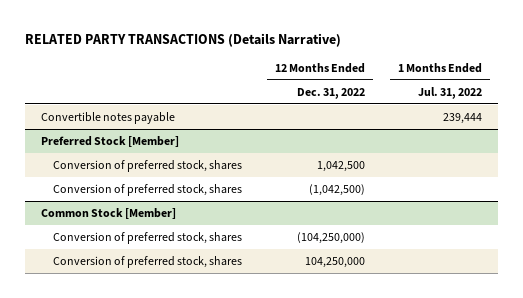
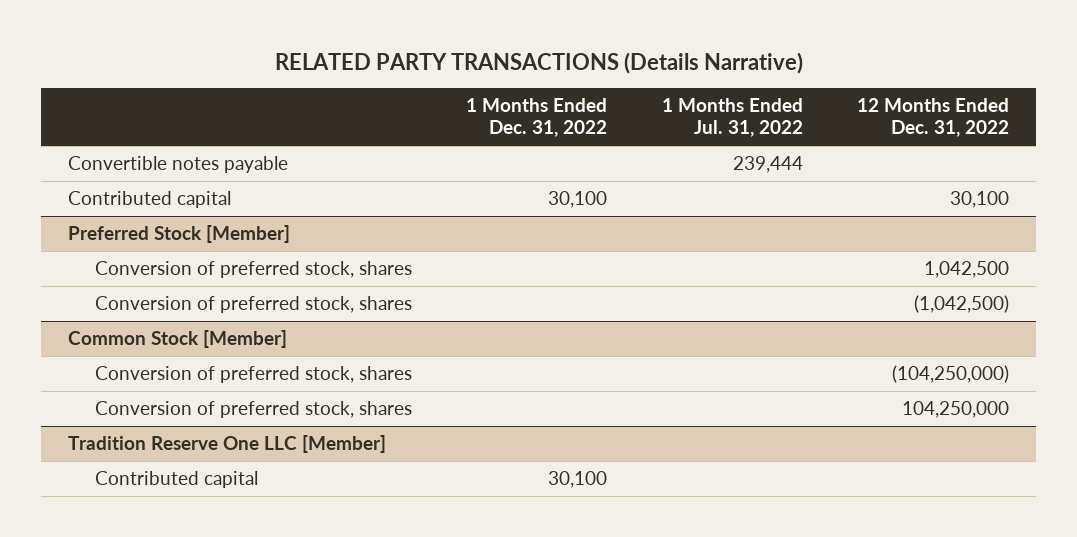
none -> [466,98,608,138] 1 Months Ended Dec. 31, 2022
none -> [68,191,232,209] Contributed capital
none -> [68,435,387,454] Tradition Reserve One LLC [Member]
none -> [94,471,258,489] Contributed capital

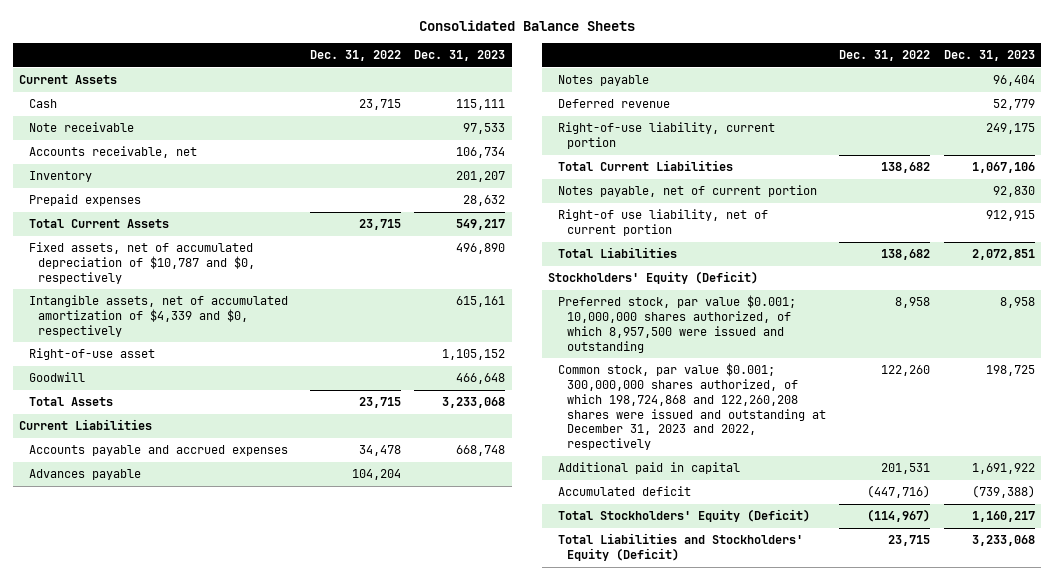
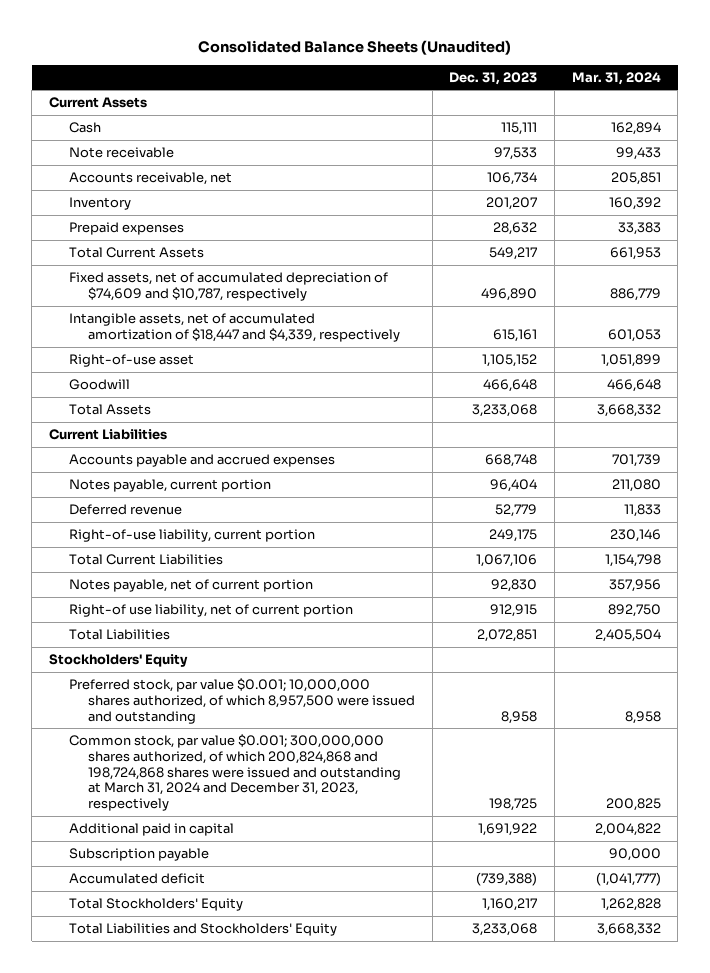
[418,20,635,32] Consolidated Balance Sheets -> [197,39,511,55] Consolidated Balance Sheets (Unaudited)
[310,50,402,62] Dec. 31, 2022 -> none
none -> [571,71,661,85] Mar. 31, 2024
[28,242,255,284] Fixed assets, net of accumulated depreciation of $10,787 and $0, respectively -> [68,272,388,301] Fixed assets, net of accumulated depreciation of $74,609 and $10,787, respectively
[28,295,288,337] Intangible assets, net of accumulated amortization of $4,339 and $0, respectively -> [68,313,401,342] Intangible assets, net of accumulated amortization of $18,447 and $4,339, respectively
[28,469,141,481] Advances payable -> none
[557,75,649,87] Notes payable -> [68,479,271,493] Notes payable, current portion
[548,271,759,285] Stockholders' Equity (Deficit) -> [49,654,189,668] Stockholders' Equity
[557,363,827,451] Common stock, par value $0.001; 300,000,000 shares authorized, of which 198,724,868 and 122,260,208 shares were issued and outstanding at December 31, 2023 and 2022, respectively -> [68,734,402,812] Common stock, par value $0.001; 300,000,000 shares authorized, of which 200,824,868 and 198,724,868 shares were issued and outstanding at March 31, 2024 and December 31, 2023, respectively
none -> [68,848,209,862] Subscription payable
[557,509,810,523] Total Stockholders' Equity (Deficit) -> [68,898,243,912] Total Stockholders' Equity
[557,533,803,562] Total Liabilities and Stockholders' Equity (Deficit) -> [68,923,337,937] Total Liabilities and Stockholders' Equity

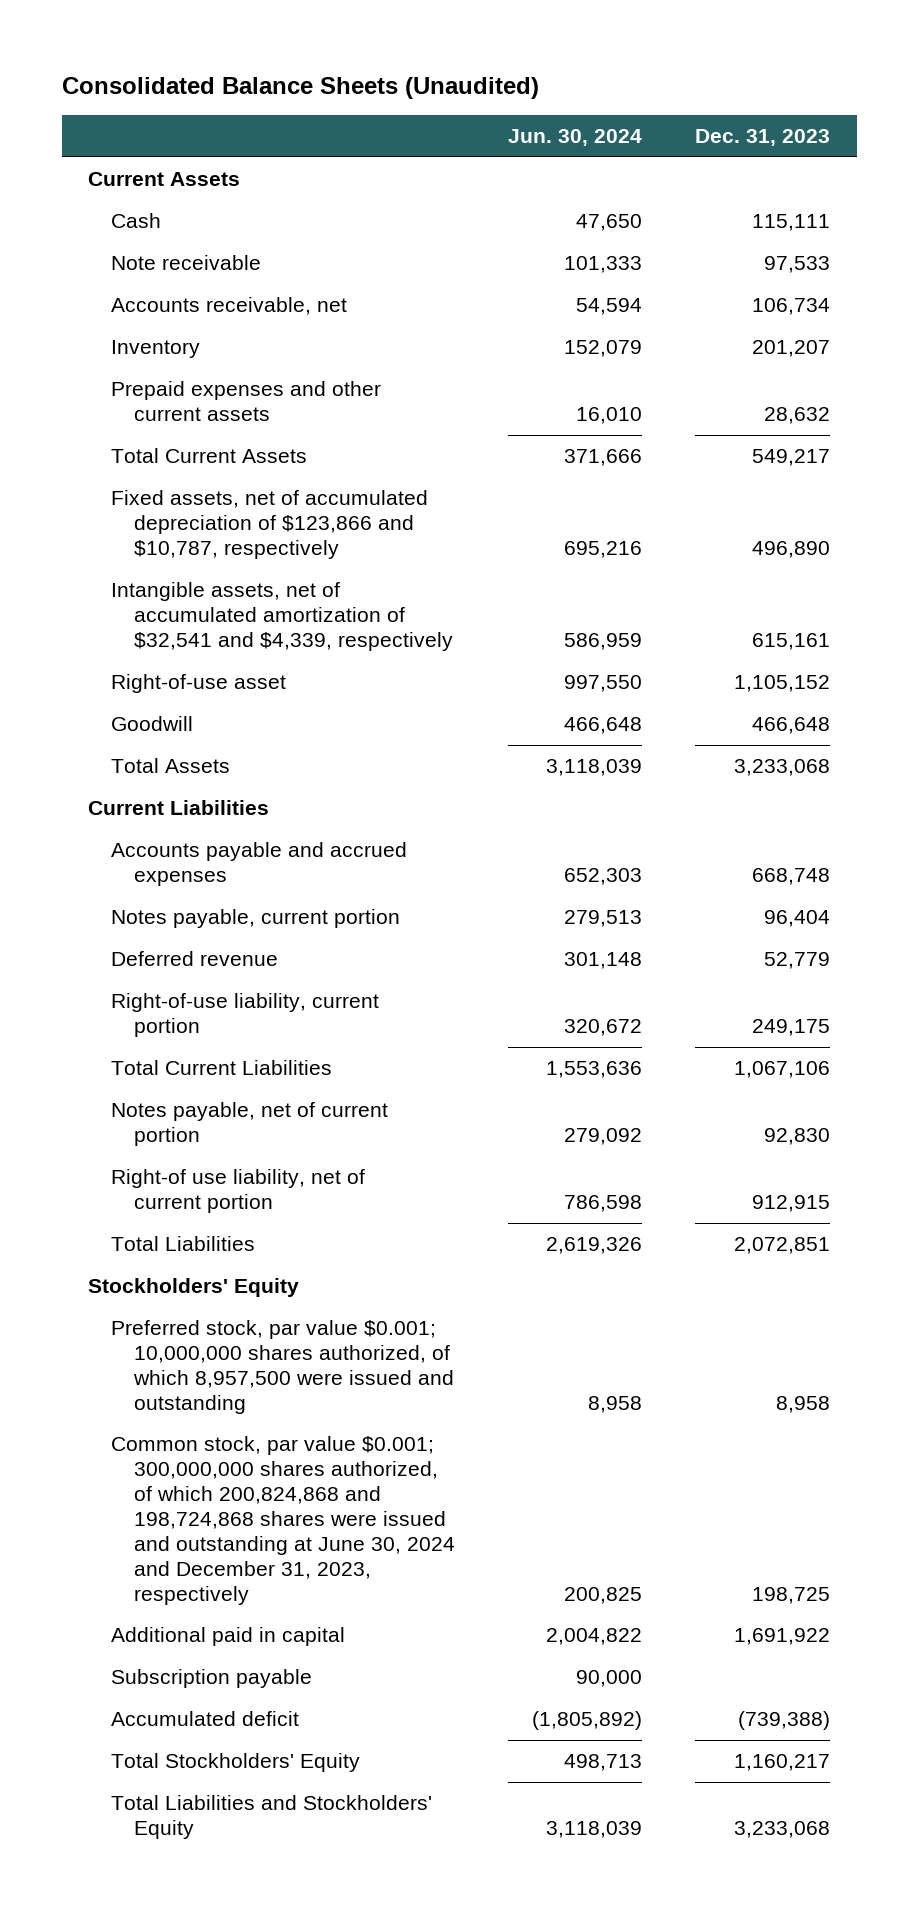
[571,71,661,85] Mar. 31, 2024 -> none
none -> [507,129,642,147] Jun. 30, 2024
[68,222,184,236] Prepaid expenses -> [111,381,382,421] Prepaid expenses and other current assets
[68,272,388,301] Fixed assets, net of accumulated depreciation of $74,609 and $10,787, respectively -> [111,490,429,559] Fixed assets, net of accumulated depreciation of $123,866 and $10,787, respectively
[68,313,401,342] Intangible assets, net of accumulated amortization of $18,447 and $4,339, respectively -> [111,582,453,651] Intangible assets, net of accumulated amortization of $32,541 and $4,339, respectively
[68,734,402,812] Common stock, par value $0.001; 300,000,000 shares authorized, of which 200,824,868 and 198,724,868 shares were issued and outstanding at March 31, 2024 and December 31, 2023, respectively -> [111,1436,455,1605] Common stock, par value $0.001; 300,000,000 shares authorized, of which 200,824,868 and 198,724,868 shares were issued and outstanding at June 30, 2024 and December 31, 2023, respectively

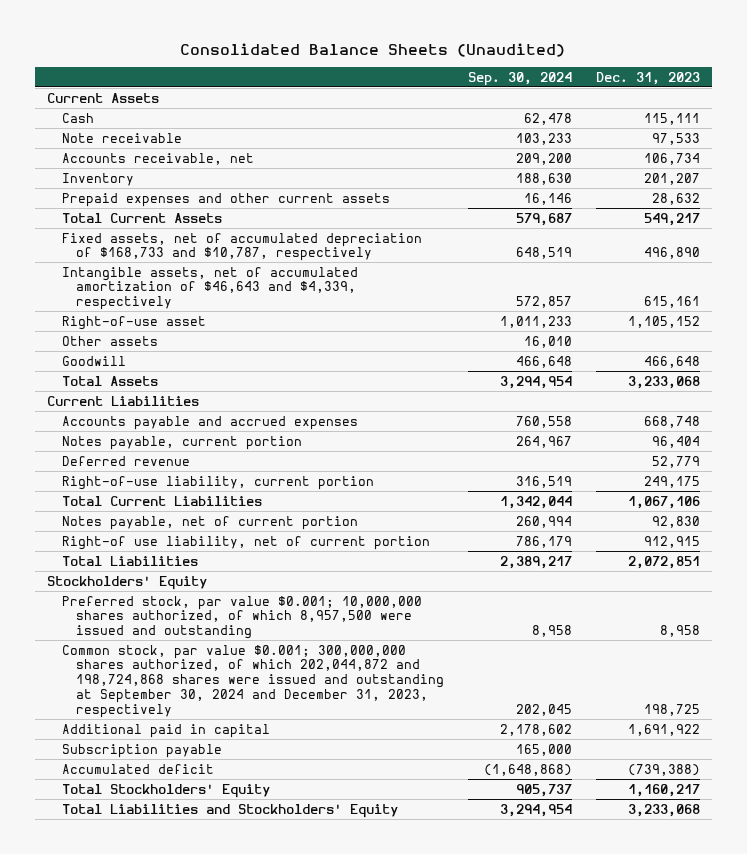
[507,129,642,147] Jun. 30, 2024 -> none
none -> [468,71,573,86] Sep. 30, 2024
[111,490,429,559] Fixed assets, net of accumulated depreciation of $123,866 and $10,787, respectively -> [61,232,422,262] Fixed assets, net of accumulated depreciation of $168,733 and $10,787, respectively
[111,582,453,651] Intangible assets, net of accumulated amortization of $32,541 and $4,339, respectively -> [61,266,358,311] Intangible assets, net of accumulated amortization of $46,643 and $4,339, respectively
none -> [61,335,158,346] Other assets
[111,1436,455,1605] Common stock, par value $0.001; 300,000,000 shares authorized, of which 200,824,868 and 198,724,868 shares were issued and outstanding at June 30, 2024 and December 31, 2023, respectively -> [61,644,445,719] Common stock, par value $0.001; 300,000,000 shares authorized, of which 202,044,872 and 198,724,868 shares were issued and outstanding at September 30, 2024 and December 31, 2023, respectively

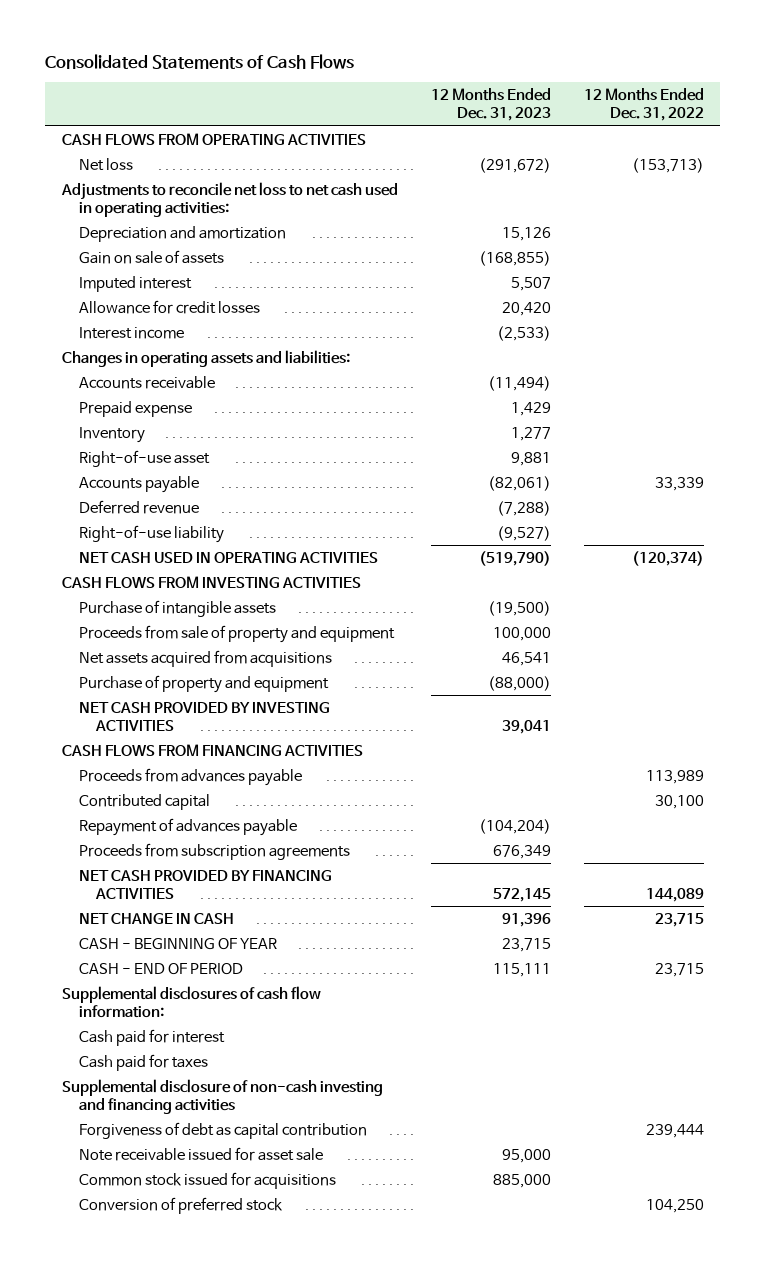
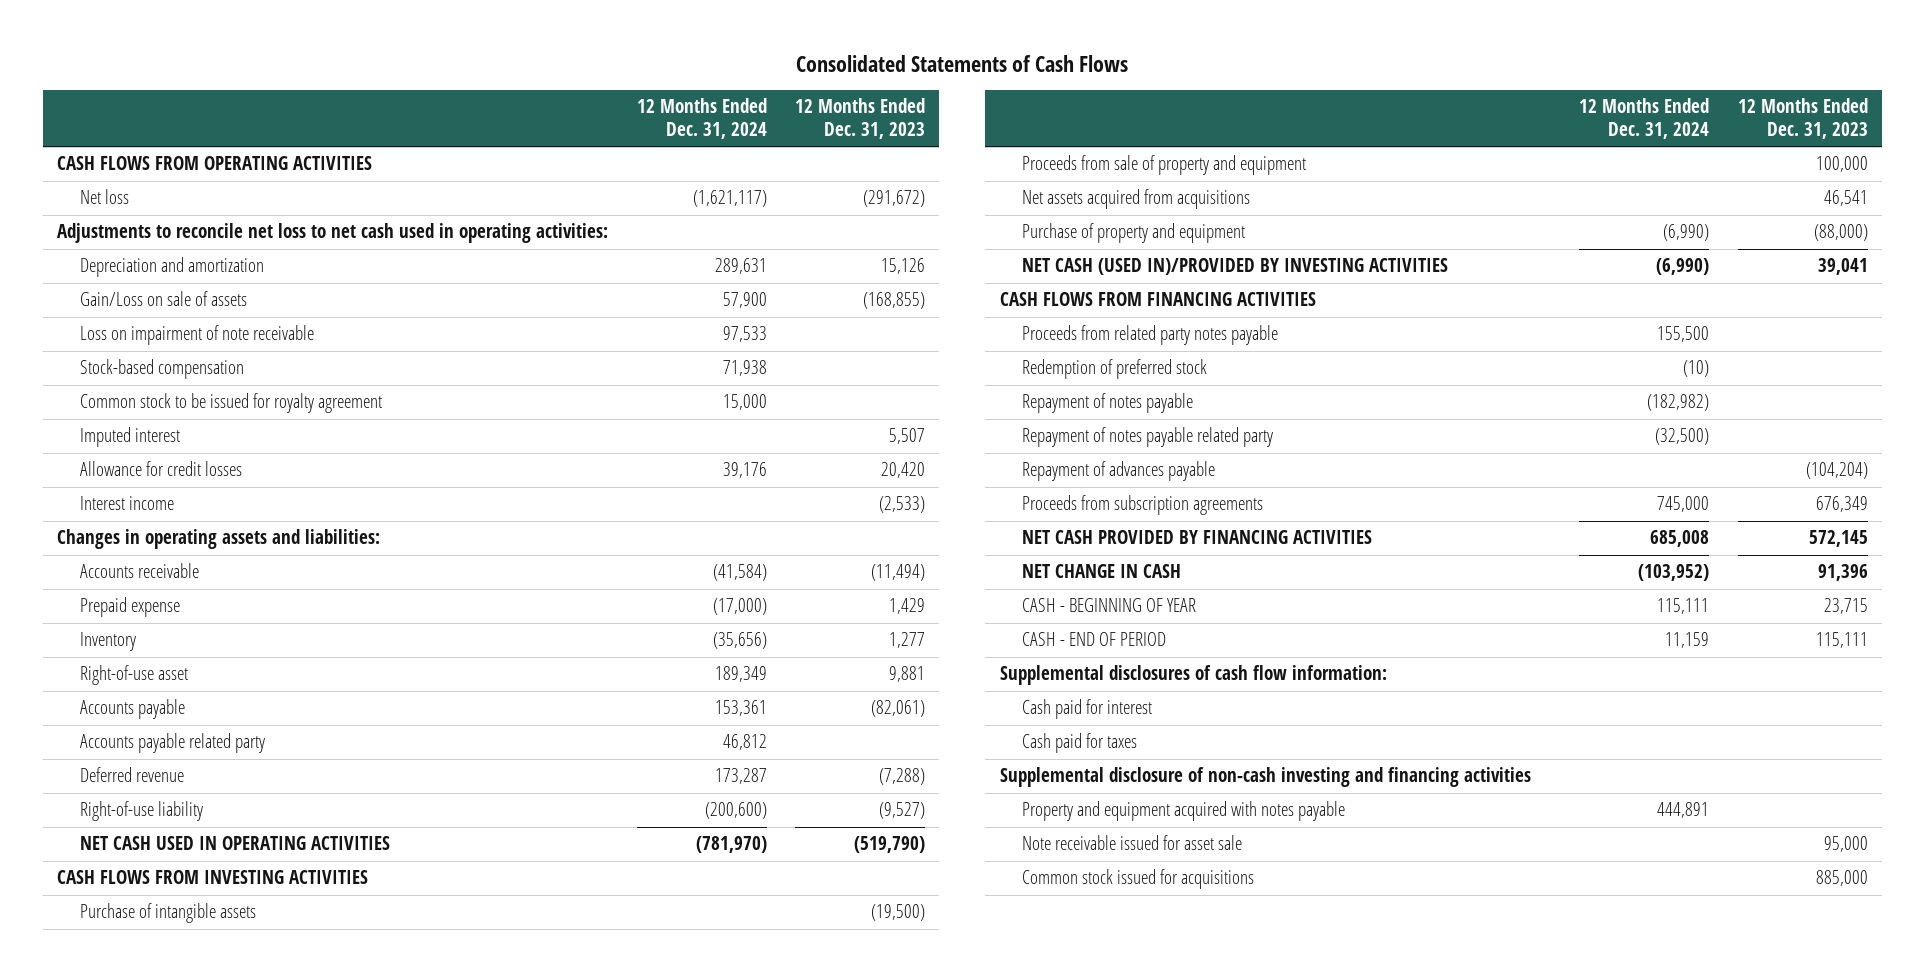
[583,87,704,122] 12 Months Ended Dec. 31, 2022 -> none
none -> [636,98,767,140] 12 Months Ended Dec. 31, 2024
[78,249,224,264] Gain on sale of assets -> [79,291,247,307] Gain/Loss on sale of assets
none -> [79,325,314,346] Loss on impairment of note receivable
none -> [79,359,244,380] Stock-based compensation
none -> [79,393,382,414] Common stock to be issued for royalty agreement
none -> [79,733,265,754] Accounts payable related party
[78,701,330,732] NET CASH PROVIDED BY INVESTING ACTIVITIES -> [1022,258,1449,276] NET CASH (USED IN)/PROVIDED BY INVESTING ACTIVITIES
[78,767,302,786] Proceeds from advances payable -> none
[78,793,210,810] Contributed capital -> none
none -> [1022,325,1279,346] Proceeds from related party notes payable
none -> [1022,359,1208,380] Redemption of preferred stock
none -> [1022,393,1194,414] Repayment of notes payable
none -> [1022,427,1274,448] Repayment of notes payable related party
[78,1121,367,1139] Forgiveness of debt as capital contribution -> none
none -> [1022,801,1346,822] Property and equipment acquired with notes payable
[78,1196,283,1214] Conversion of preferred stock -> none

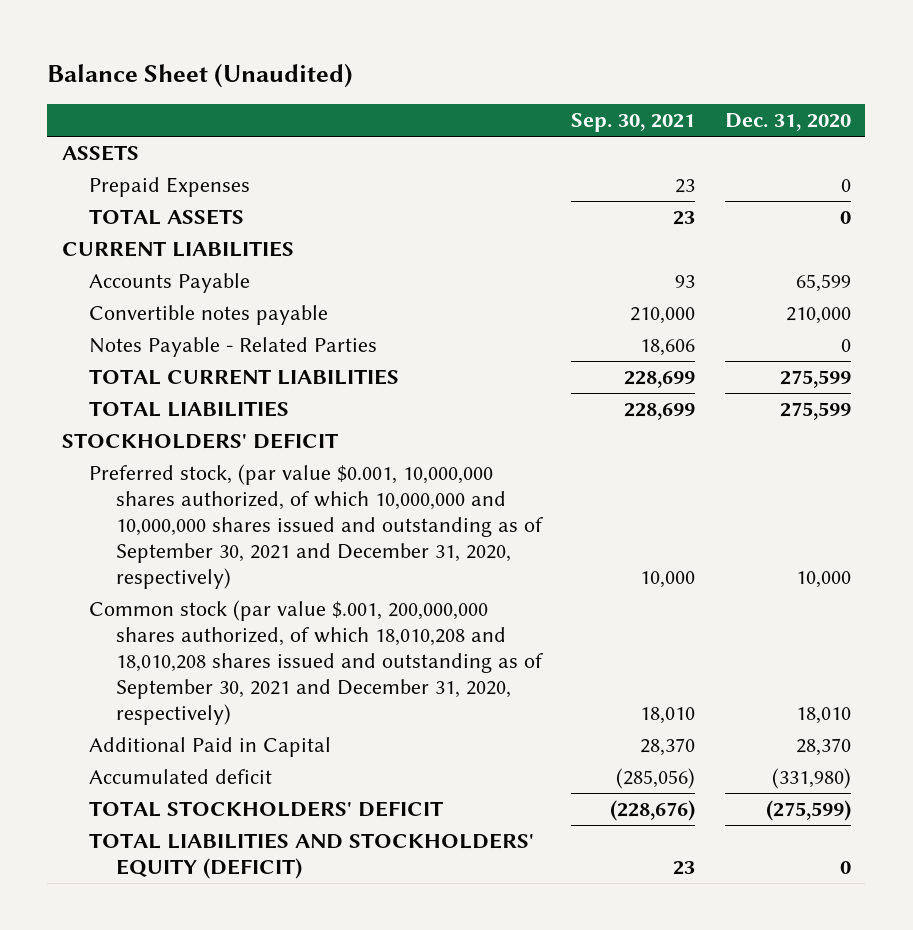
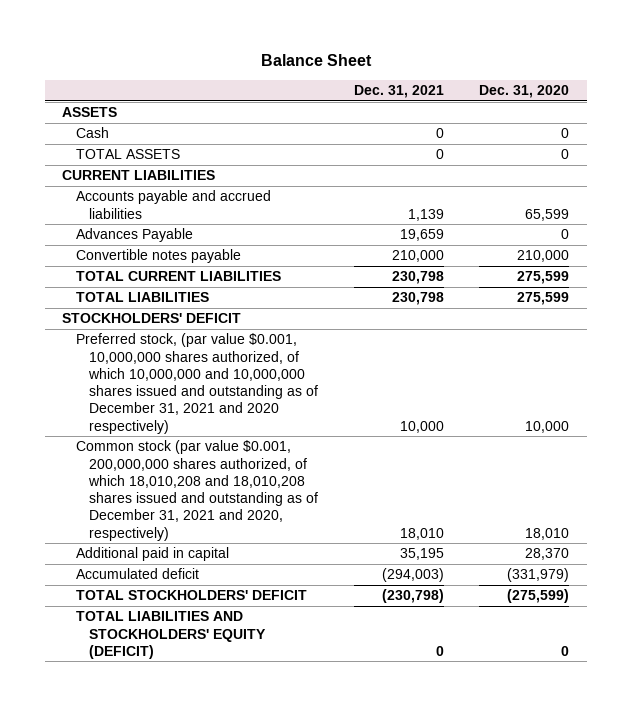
[47,62,354,88] Balance Sheet (Unaudited) -> [260,54,372,67] Balance Sheet
[571,113,696,133] Sep. 30, 2021 -> none
none -> [353,85,444,99] Dec. 31, 2021
[89,177,251,198] Prepaid Expenses -> none
none -> [75,127,109,139] Cash
[89,273,251,294] Accounts Payable -> [75,190,271,219] Accounts payable and accrued liabilities
none -> [75,228,193,243] Advances Payable
[89,337,378,358] Notes Payable - Related Parties -> none
[89,464,543,590] Preferred stock, (par value $0.001, 10,000,000 shares authorized, of which 10,000,000 and 10,000,000 shares issued and outstanding as of September 30, 2021 and December 31, 2020, respectively) -> [75,333,319,434] Preferred stock, (par value $0.001, 10,000,000 shares authorized, of which 10,000,000 and 10,000,000 shares issued and outstanding as of December 31, 2021 and 2020 respectively)
[89,600,543,726] Common stock (par value $.001, 200,000,000 shares authorized, of which 18,010,208 and 18,010,208 shares issued and outstanding as of September 30, 2021 and December 31, 2020, respectively) -> [75,440,319,541] Common stock (par value $0.001, 200,000,000 shares authorized, of which 18,010,208 and 18,010,208 shares issued and outstanding as of December 31, 2021 and 2020, respectively)
[89,737,332,758] Additional Paid in Capital -> [75,547,229,562] Additional paid in capital
[771,768,851,790] (331,980) -> [506,568,569,583] (331,979)

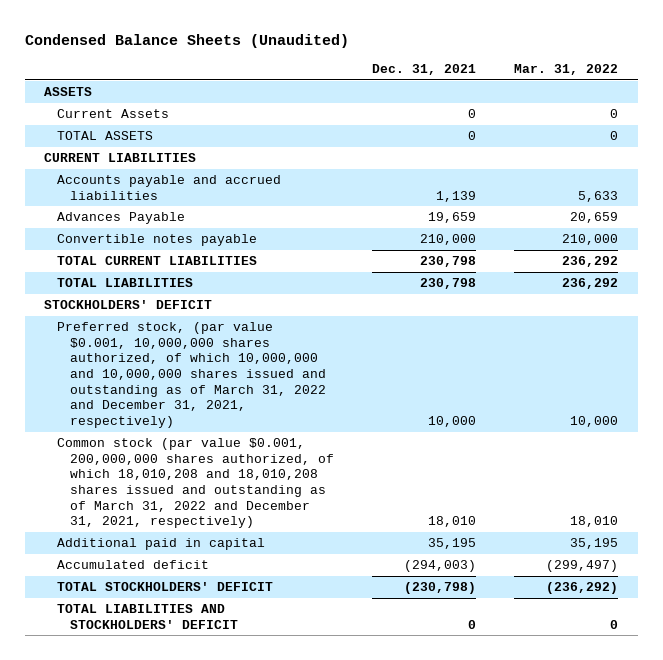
[260,54,372,67] Balance Sheet -> [25,34,350,49] Condensed Balance Sheets (Unaudited)
[478,85,569,99] Dec. 31, 2020 -> none
none -> [514,64,619,76] Mar. 31, 2022
[75,127,109,139] Cash -> none
none -> [57,109,170,119] Current Assets
[75,333,319,434] Preferred stock, (par value $0.001, 10,000,000 shares authorized, of which 10,000,000 and 10,000,000 shares issued and outstanding as of December 31, 2021 and 2020 respectively) -> [57,322,327,429] Preferred stock, (par value $0.001, 10,000,000 shares authorized, of which 10,000,000 and 10,000,000 shares issued and outstanding as of March 31, 2022 and December 31, 2021, respectively)
[75,440,319,541] Common stock (par value $0.001, 200,000,000 shares authorized, of which 18,010,208 and 18,010,208 shares issued and outstanding as of December 31, 2021 and 2020, respectively) -> [57,438,335,529] Common stock (par value $0.001, 200,000,000 shares authorized, of which 18,010,208 and 18,010,208 shares issued and outstanding as of March 31, 2022 and December 31, 2021, respectively)
[75,611,267,659] TOTAL LIABILITIES AND STOCKHOLDERS' EQUITY (DEFICIT) -> [57,604,239,629] TOTAL LIABILITIES AND STOCKHOLDERS' DEFICIT

